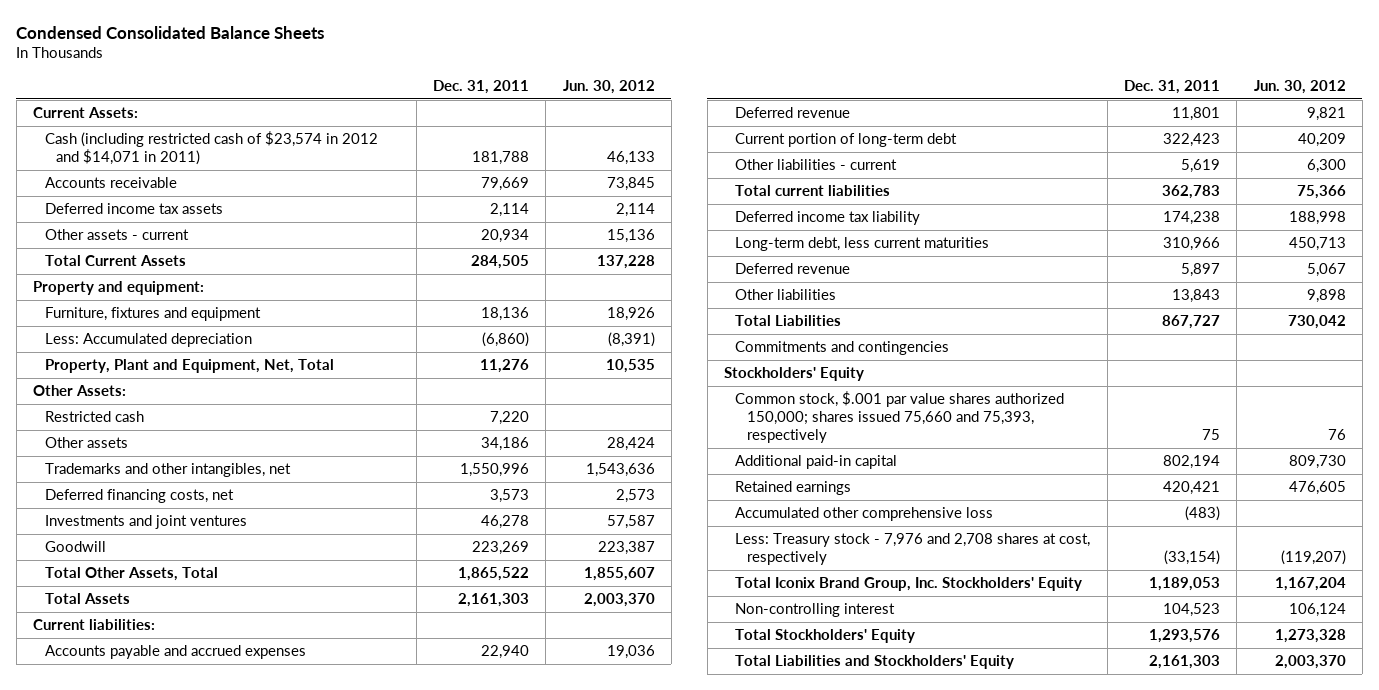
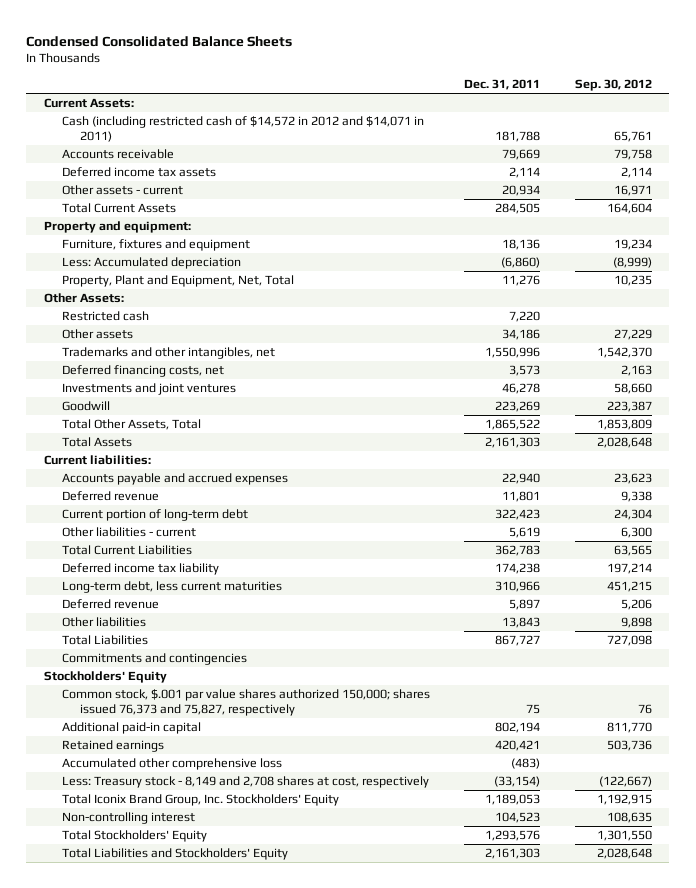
[562,79,655,94] Jun. 30, 2012 -> none
none -> [575,78,653,91] Sep. 30, 2012
[44,131,378,166] Cash (including restricted cash of $23,574 in 2012 and $14,071 in 2011) -> [61,116,424,143] Cash (including restricted cash of $14,572 in 2012 and $14,071 in 2011)
[735,185,891,197] Total current liabilities -> [61,545,192,556] Total Current Liabilities
[735,391,1065,444] Common stock, $.001 par value shares authorized 150,000; shares issued 75,660 and 75,393, respectively -> [61,689,430,717] Common stock, $.001 par value shares authorized 150,000; shares issued 76,373 and 75,827, respectively
[735,533,1091,566] Less: Treasury stock - 7,976 and 2,708 shares at cost, respectively -> [61,776,429,789] Less: Treasury stock - 8,149 and 2,708 shares at cost, respectively

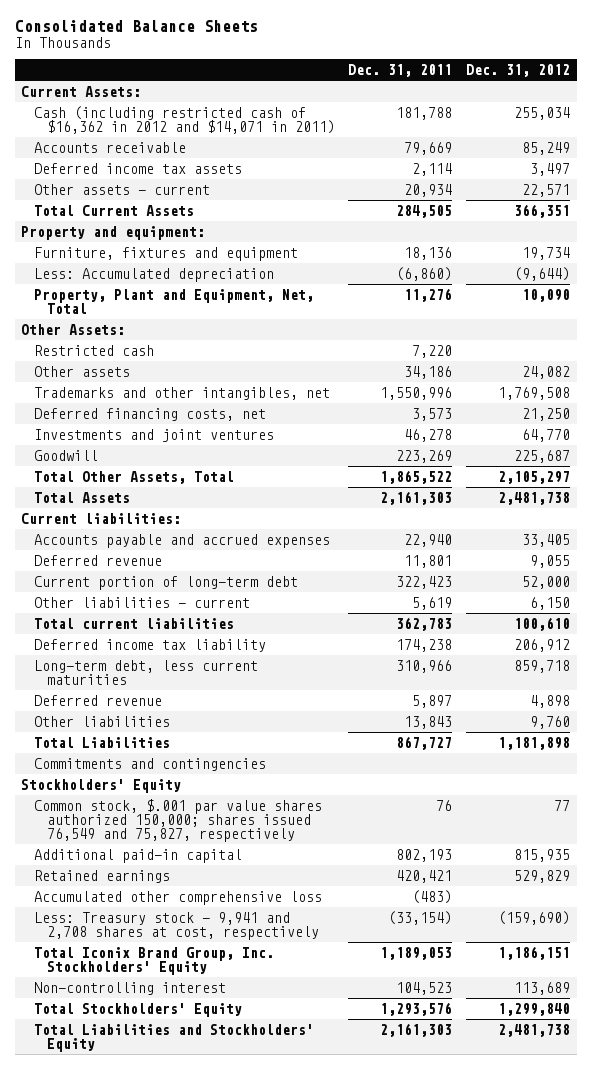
[26,35,293,47] Condensed Consolidated Balance Sheets -> [14,20,258,33] Consolidated Balance Sheets
[575,78,653,91] Sep. 30, 2012 -> none
none -> [466,63,571,77] Dec. 31, 2012
[61,116,424,143] Cash (including restricted cash of $14,572 in 2012 and $14,071 in 2011) -> [34,105,335,134] Cash (including restricted cash of $16,362 in 2012 and $14,071 in 2011)
[61,545,192,556] Total Current Liabilities -> [34,617,235,629] Total current liabilities
[61,689,430,717] Common stock, $.001 par value shares authorized 150,000; shares issued 76,373 and 75,827, respectively -> [34,798,323,842] Common stock, $.001 par value shares authorized 150,000; shares issued 76,549 and 75,827, respectively
[526,704,541,715] 75 -> [436,799,453,811] 76
[495,722,541,734] 802,194 -> [396,848,453,862] 802,193
[61,776,429,789] Less: Treasury stock - 8,149 and 2,708 shares at cost, respectively -> [34,911,319,940] Less: Treasury stock - 9,941 and 2,708 shares at cost, respectively

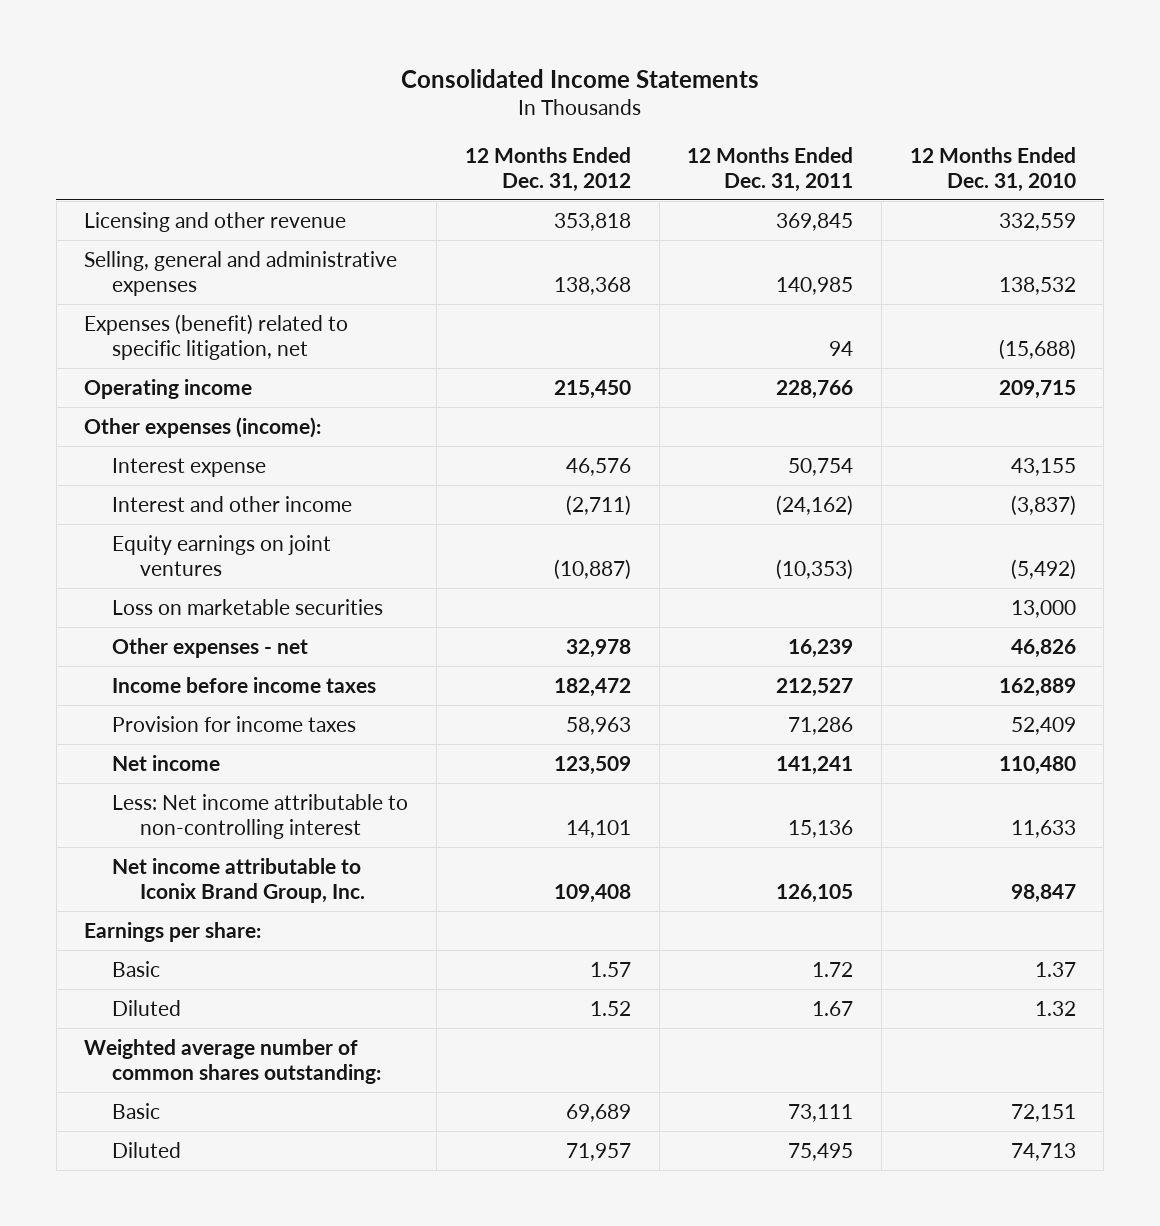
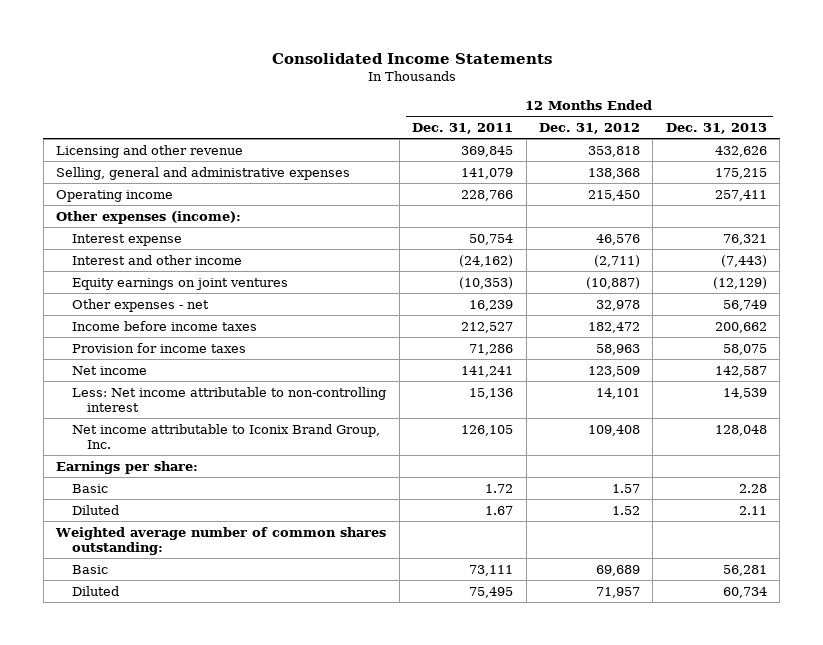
[909,146,1076,192] 12 Months Ended Dec. 31, 2010 -> none
none -> [665,123,767,135] Dec. 31, 2013
[84,313,349,360] Expenses (benefit) related to specific litigation, net -> none
[776,276,854,295] 140,985 -> [461,167,514,179] 141,079
[112,598,384,615] Loss on marketable securities -> none

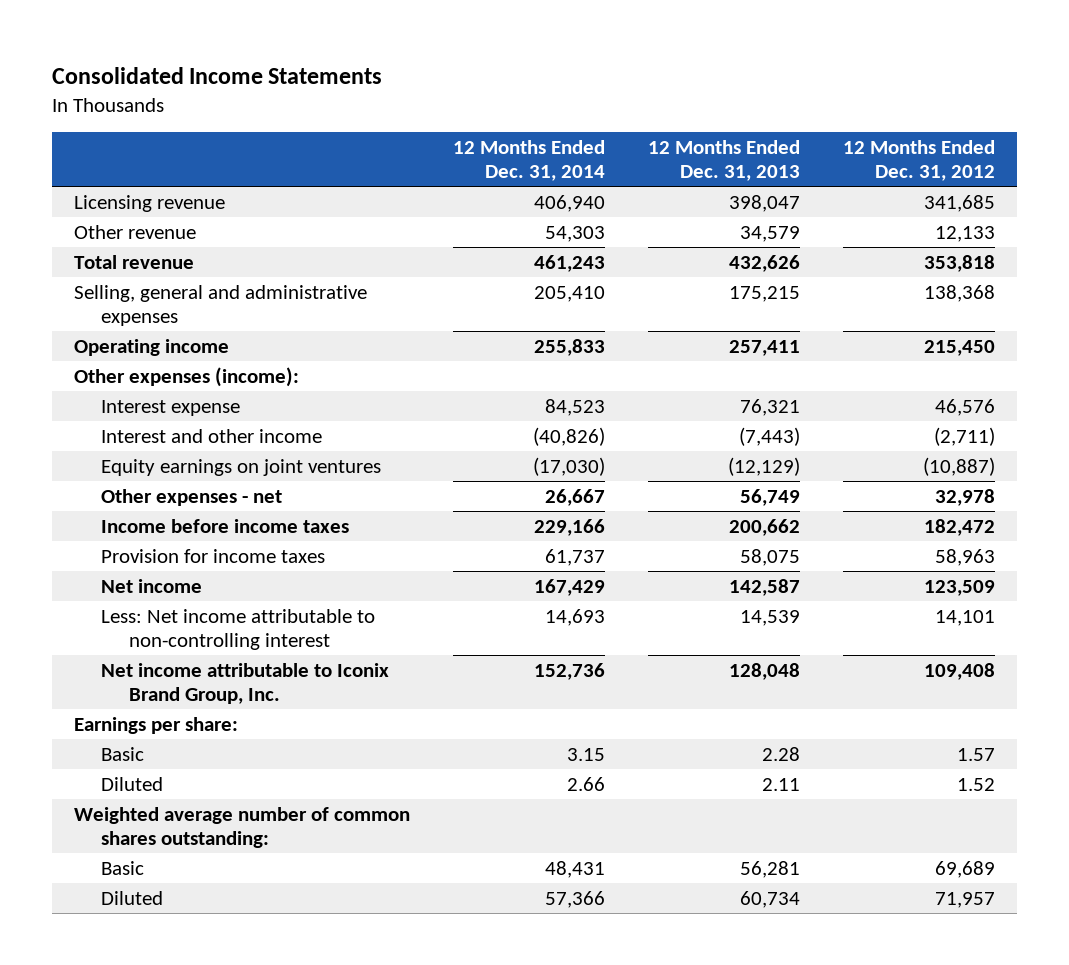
[412,123,514,135] Dec. 31, 2011 -> none
none -> [452,140,605,182] 12 Months Ended Dec. 31, 2014
none -> [73,194,225,212] Licensing revenue
none -> [73,224,196,239] Other revenue
[56,144,244,158] Licensing and other revenue -> [73,254,194,269] Total revenue

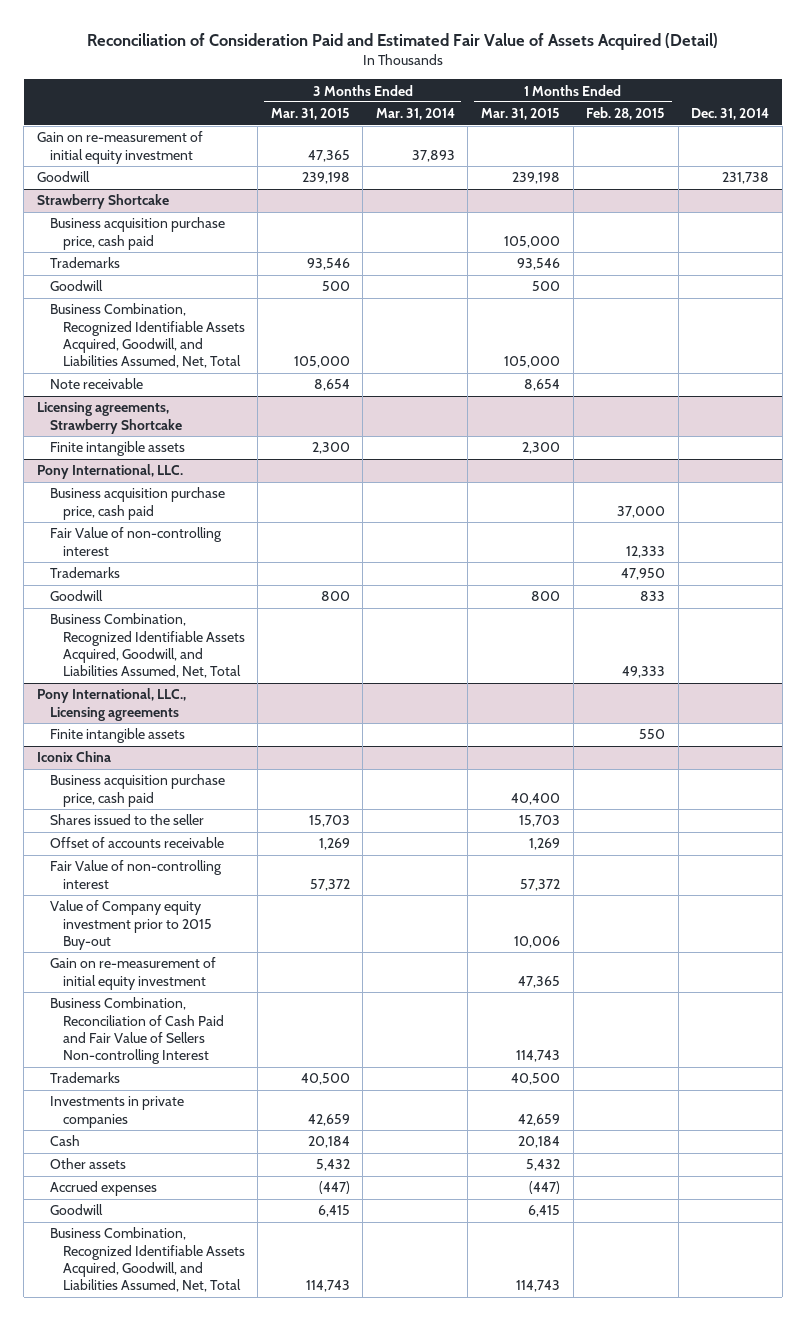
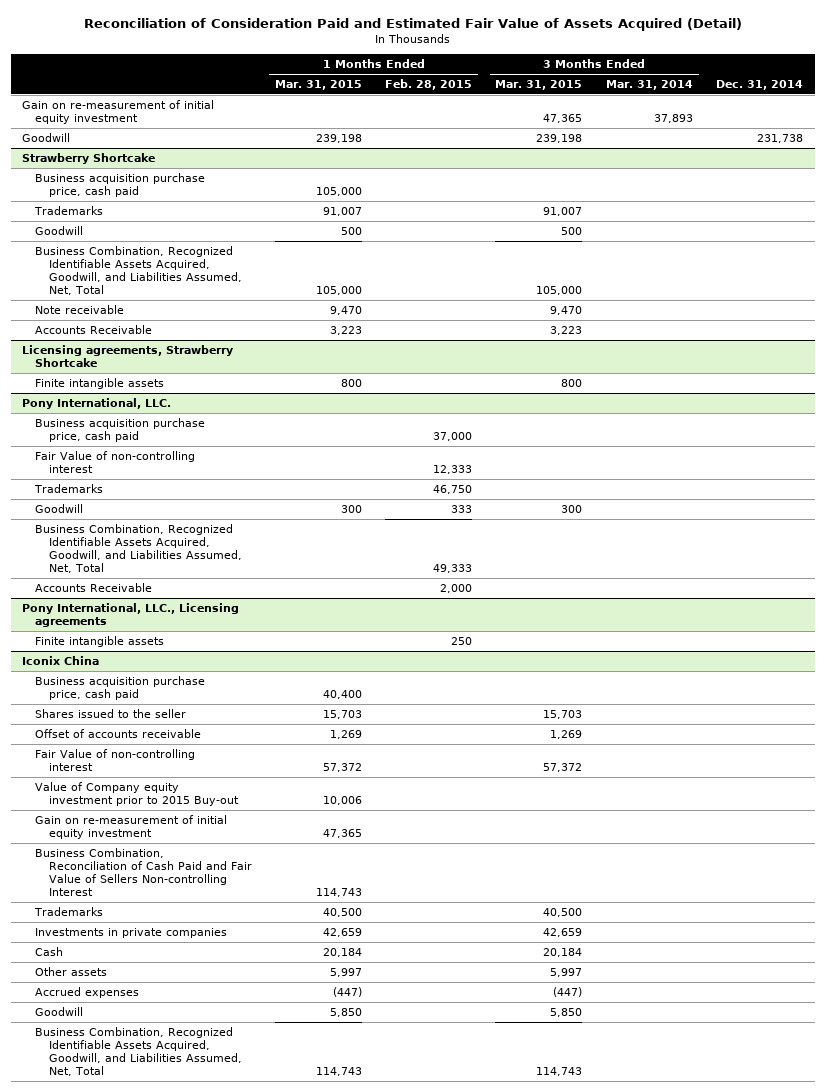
[306,258,350,271] 93,546 -> [543,206,583,216] 91,007
[516,258,560,271] 93,546 -> [322,206,362,216] 91,007
[313,379,350,392] 8,654 -> [550,305,583,315] 9,470
[523,379,560,392] 8,654 -> [329,305,362,315] 9,470
none -> [35,324,153,334] Accounts Receivable
[311,442,350,455] 2,300 -> [561,378,583,387] 800
[521,442,560,455] 2,300 -> [340,378,362,387] 800
[621,568,666,581] 47,950 -> [433,484,473,494] 46,750
[320,591,350,602] 800 -> [561,504,583,513] 300
[530,591,560,602] 800 -> [340,504,362,513] 300
[640,591,666,602] 833 -> [451,504,473,513] 333
none -> [35,582,153,592] Accounts Receivable
[639,729,666,740] 550 -> [451,636,473,645] 250
[315,1159,350,1172] 5,432 -> [550,967,583,977] 5,997
[525,1159,560,1172] 5,432 -> [329,967,362,977] 5,997
[317,1205,350,1218] 6,415 -> [550,1007,583,1017] 5,850
[527,1205,560,1218] 6,415 -> [329,1007,362,1017] 5,850

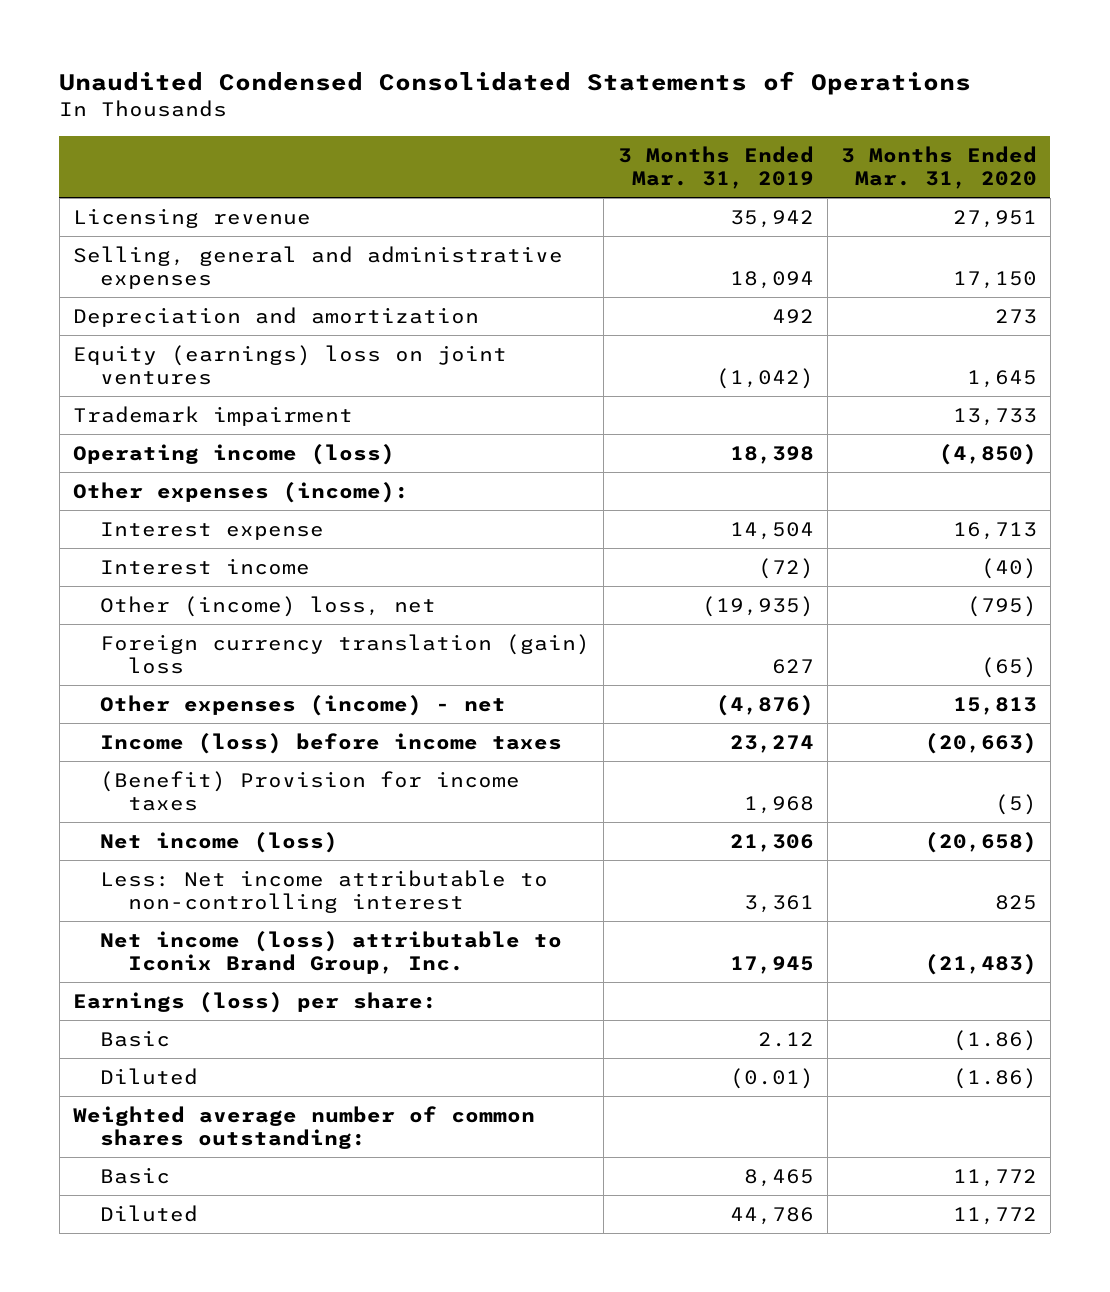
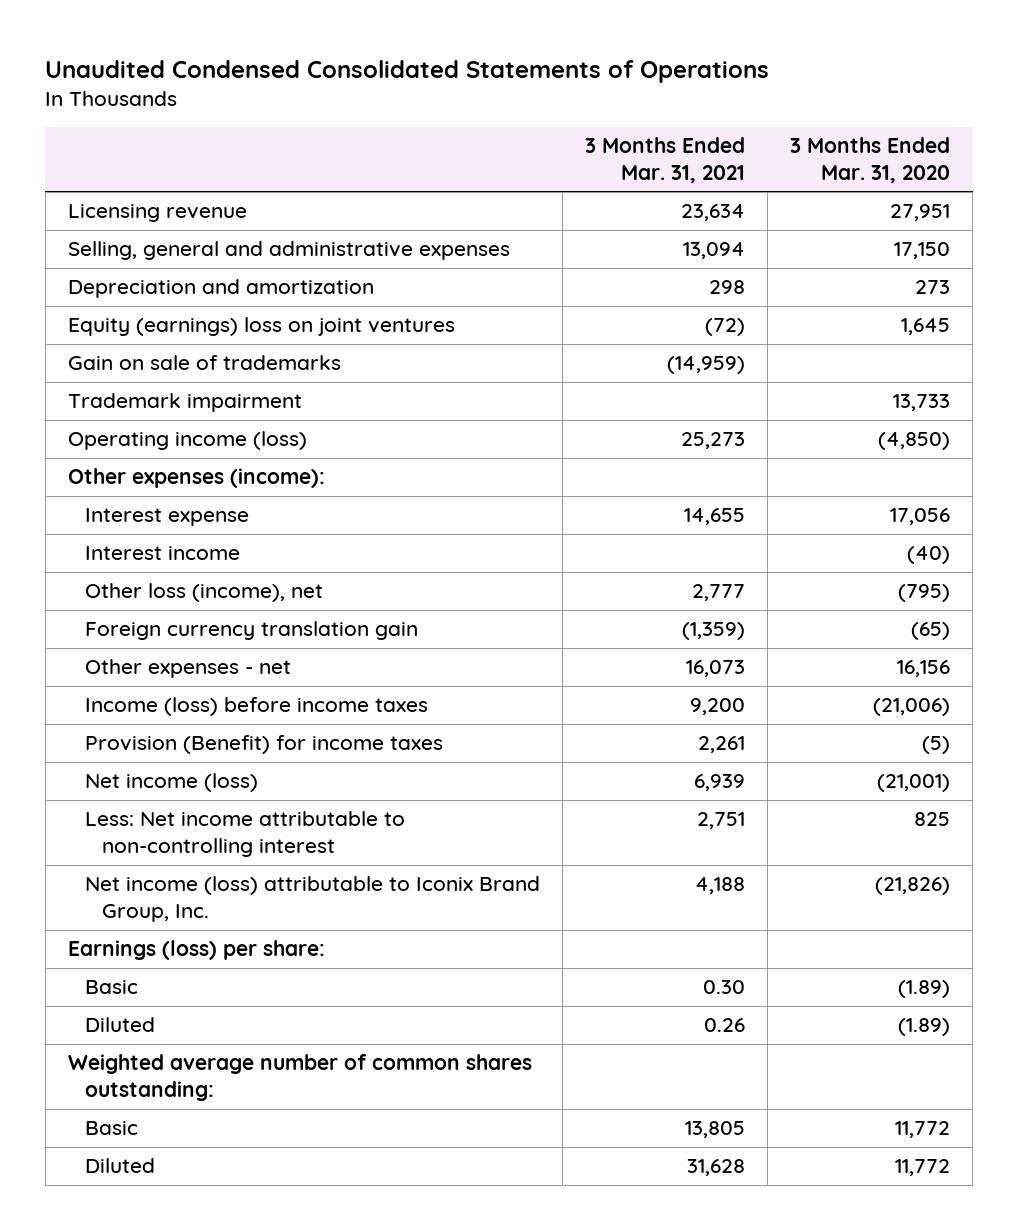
[617,145,814,190] 3 Months Ended Mar. 31, 2019 -> none
none -> [584,136,745,183] 3 Months Ended Mar. 31, 2021
none -> [67,355,341,371] Gain on sale of trademarks
[952,521,1037,540] 16,713 -> [890,508,951,526] 17,056
[100,595,437,617] Other (income) loss, net -> [84,583,323,603] Other loss (income), net
[100,633,591,675] Foreign currency translation (gain) loss -> [84,621,418,641] Foreign currency translation gain
[100,694,507,716] Other expenses (income) - net -> [84,659,291,679] Other expenses - net
[952,696,1037,715] 15,813 -> [897,660,951,678] 16,156
[924,732,1037,754] (20,663) -> [873,698,951,717] (21,006)
[100,770,521,812] (Benefit) Provision for income taxes -> [84,735,443,755] Provision (Benefit) for income taxes
[924,831,1037,853] (20,658) -> [877,774,951,793] (21,001)
[924,954,1037,976] (21,483) -> [875,877,951,896] (21,826)
[952,1029,1037,1051] (1.86) -> [898,980,951,999] (1.89)
[952,1067,1037,1089] (1.86) -> [898,1018,951,1037] (1.89)

